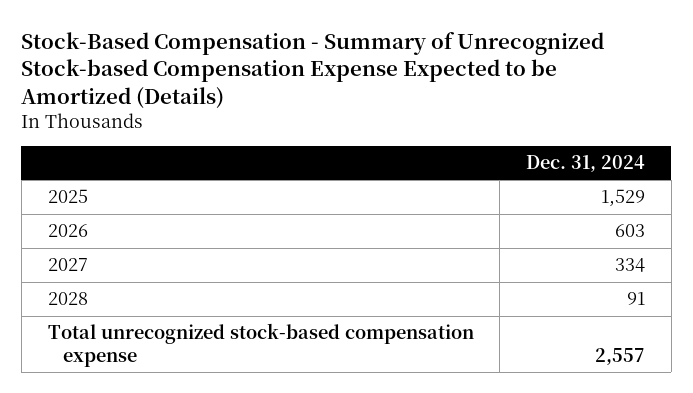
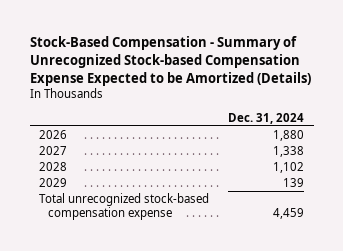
[47,189,88,204] 2025 -> none
[615,224,646,238] 603 -> [273,130,305,142] 1,880
[615,258,646,273] 334 -> [273,146,305,158] 1,338
[627,292,646,306] 91 -> [273,162,305,174] 1,102
none -> [39,178,68,188] 2029
[595,347,646,365] 2,557 -> [273,207,305,219] 4,459

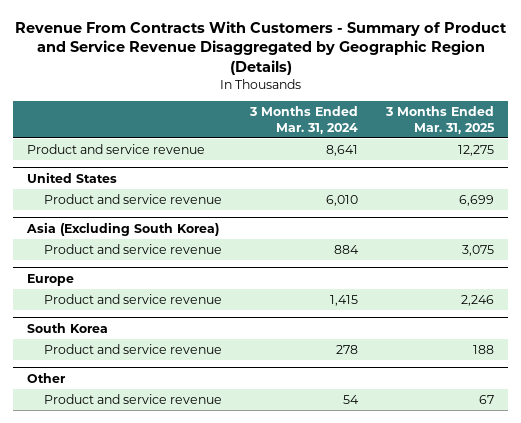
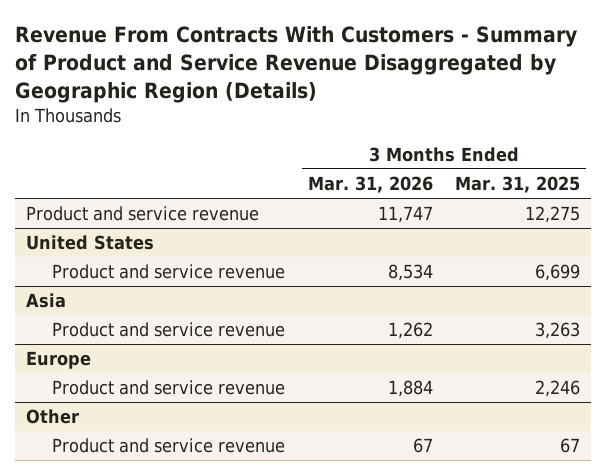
[248,106,358,134] 3 Months Ended Mar. 31, 2024 -> none
none -> [307,176,433,194] Mar. 31, 2026
[26,221,220,236] Asia (Excluding South Korea) -> none
none -> [26,293,67,309] Asia
[461,244,494,256] 3,075 -> [535,322,581,340] 3,263
[27,322,109,333] South Korea -> none
[43,343,222,354] Product and service revenue -> none

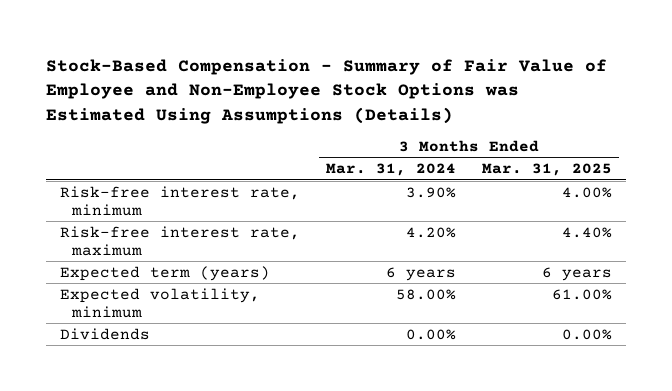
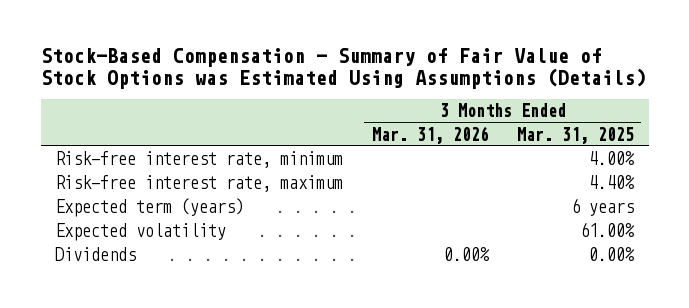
[46,58,608,124] Stock-Based Compensation - Summary of Fair Value of Employee and Non-Employee Stock Options was Estimated Using Assumptions (Details) -> [40,47,646,89] Stock-Based Compensation - Summary of Fair Value of Stock Options was Estimated Using Assumptions (Details)
[325,163,456,177] Mar. 31, 2024 -> none
none -> [371,125,489,144] Mar. 31, 2026
[59,287,260,318] Expected volatility, minimum -> [54,223,226,242] Expected volatility

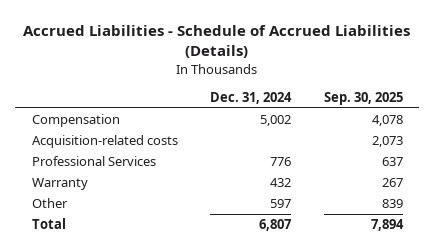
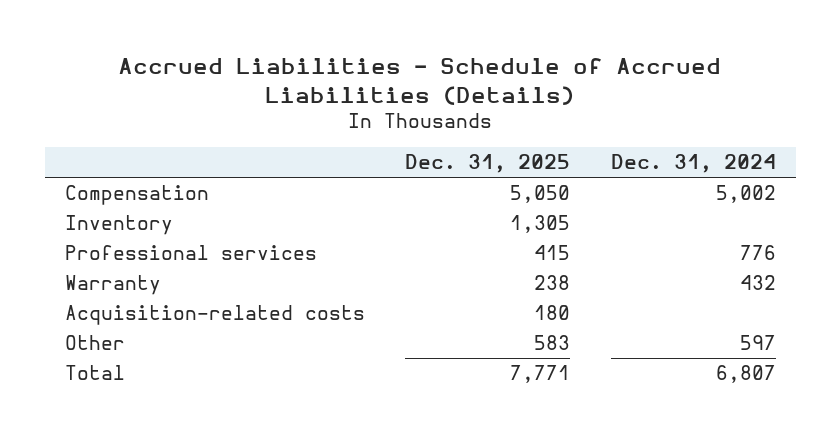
[324,92,404,106] Sep. 30, 2025 -> none
none -> [405,154,571,174] Dec. 31, 2025
none -> [64,215,173,236] Inventory
[31,156,156,167] Professional Services -> [64,245,317,261] Professional services
[31,135,178,149] Acquisition-related costs -> [64,305,365,326] Acquisition-related costs

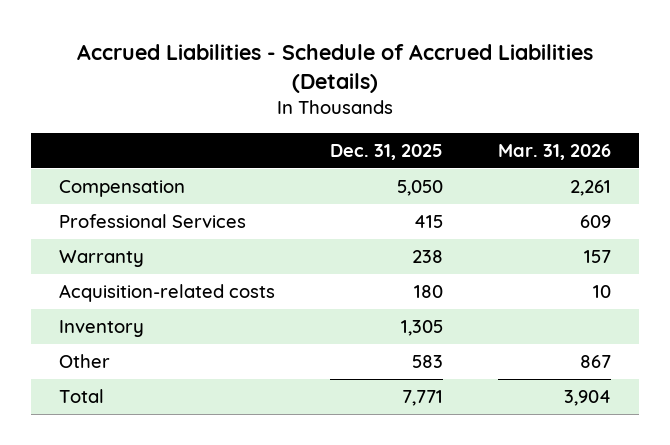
[610,154,776,174] Dec. 31, 2024 -> none
none -> [498,144,612,161] Mar. 31, 2026
[64,245,317,261] Professional services -> [58,213,246,228] Professional Services
[64,215,173,236] Inventory -> [58,319,144,337] Inventory

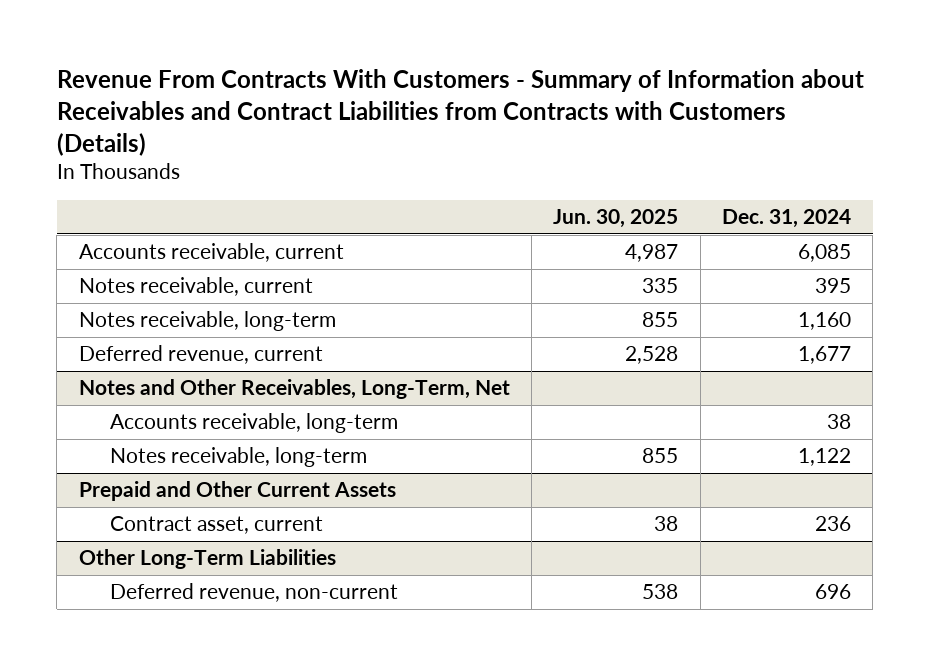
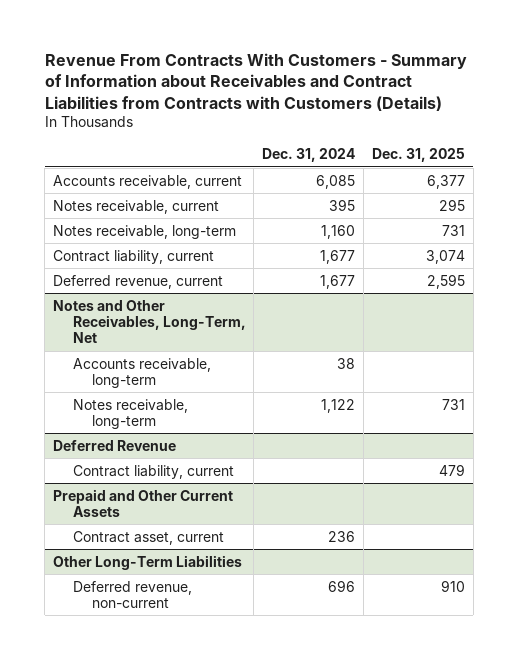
[553,209,679,229] Jun. 30, 2025 -> none
none -> [371,147,465,162] Dec. 31, 2025
none -> [52,249,214,264] Contract liability, current
none -> [52,439,176,451] Deferred Revenue
none -> [72,464,234,479] Contract liability, current

